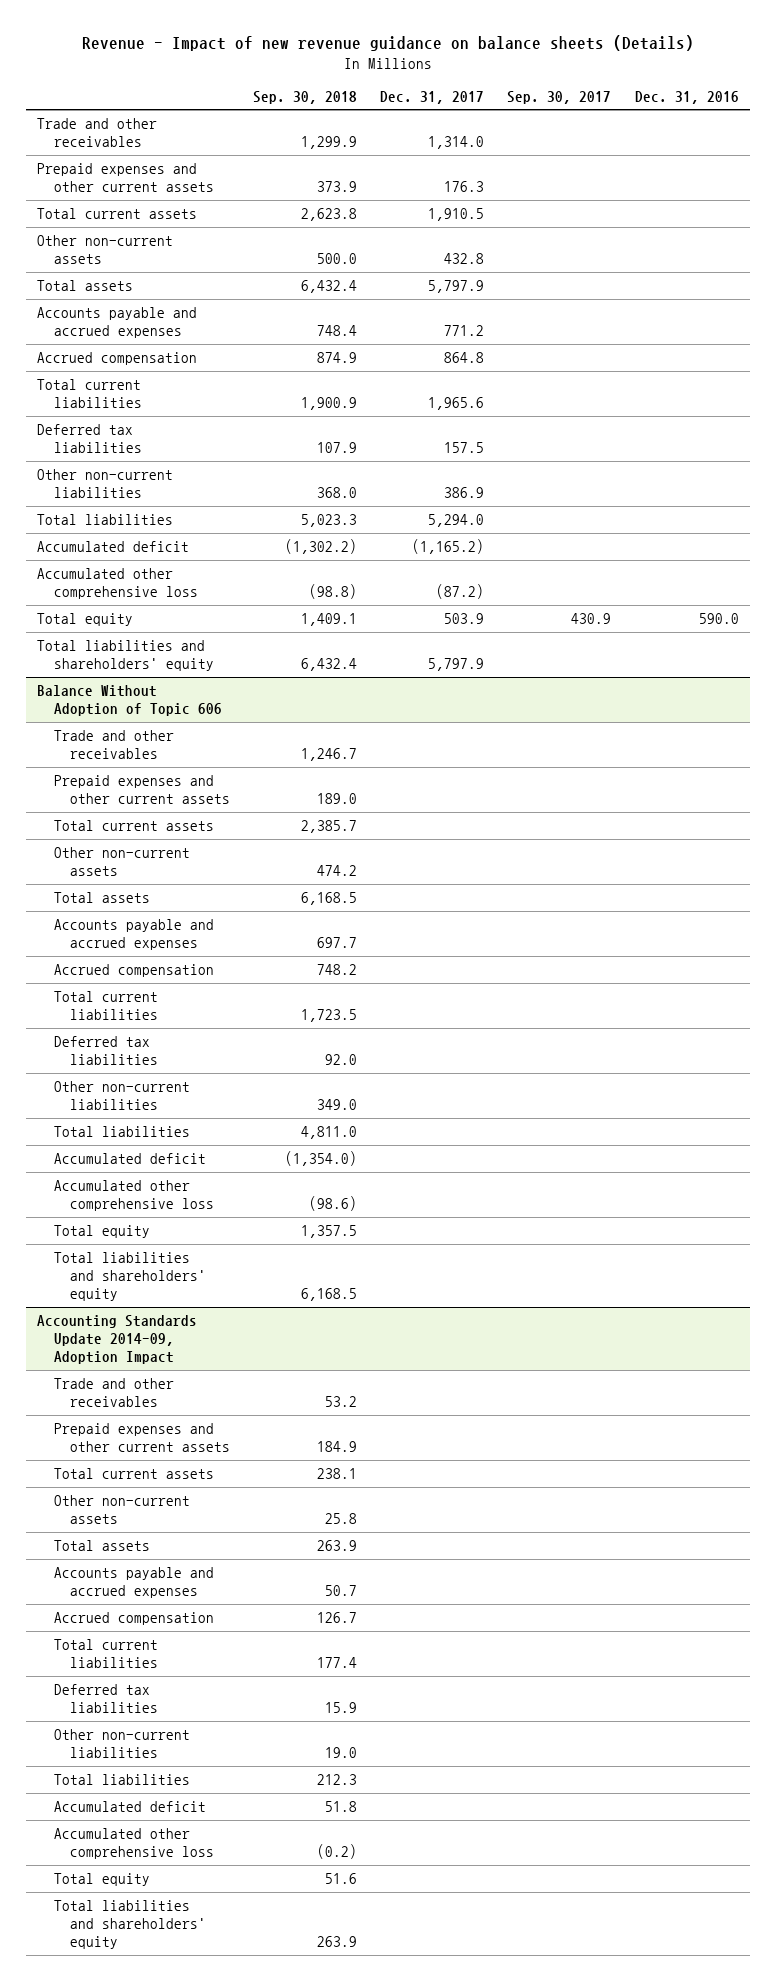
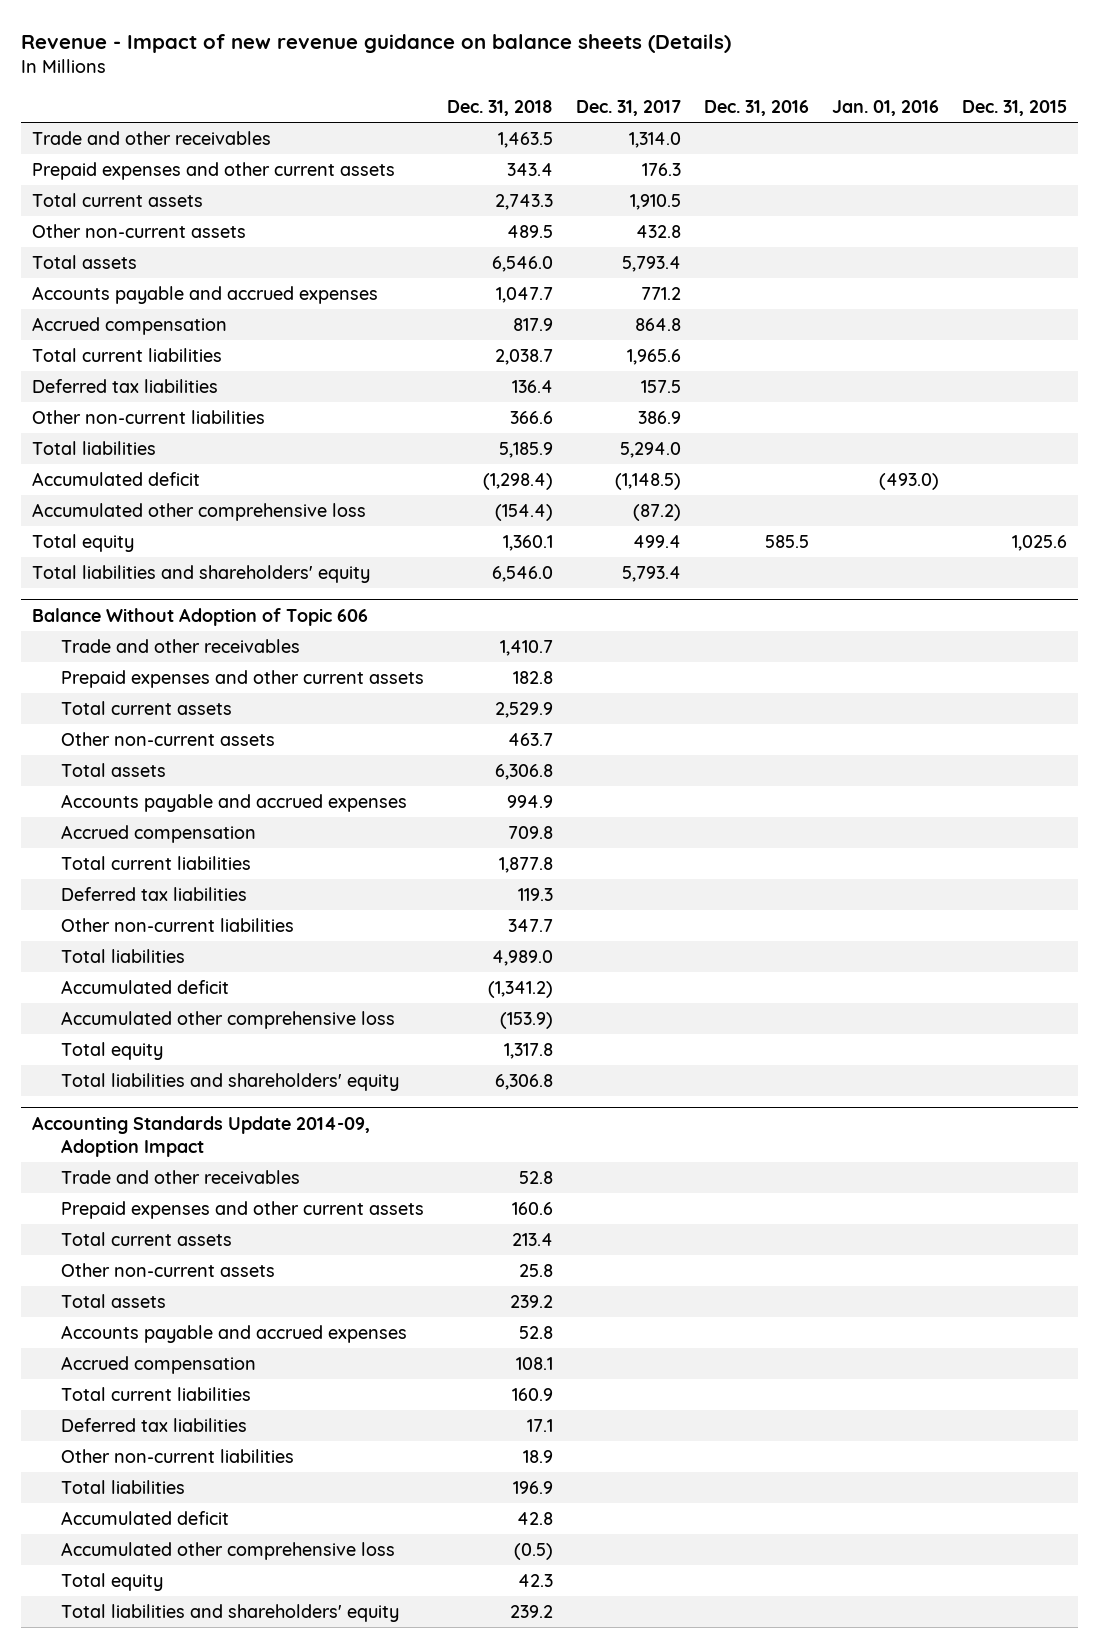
[252,90,357,104] Sep. 30, 2018 -> none
[507,90,612,104] Sep. 30, 2017 -> none
none -> [446,99,553,116] Dec. 31, 2018
none -> [831,99,939,116] Jan. 01, 2016
none -> [961,99,1067,116] Dec. 31, 2015
[428,279,485,293] 5,797.9 -> [621,256,681,273] 5,793.4
[412,538,485,554] (1,165.2) -> [614,473,681,491] (1,148.5)
[444,612,485,624] 503.9 -> [632,535,681,549] 499.4
[698,612,739,624] 590.0 -> [764,535,809,549] 585.5
[428,657,485,671] 5,797.9 -> [621,566,681,583] 5,793.4

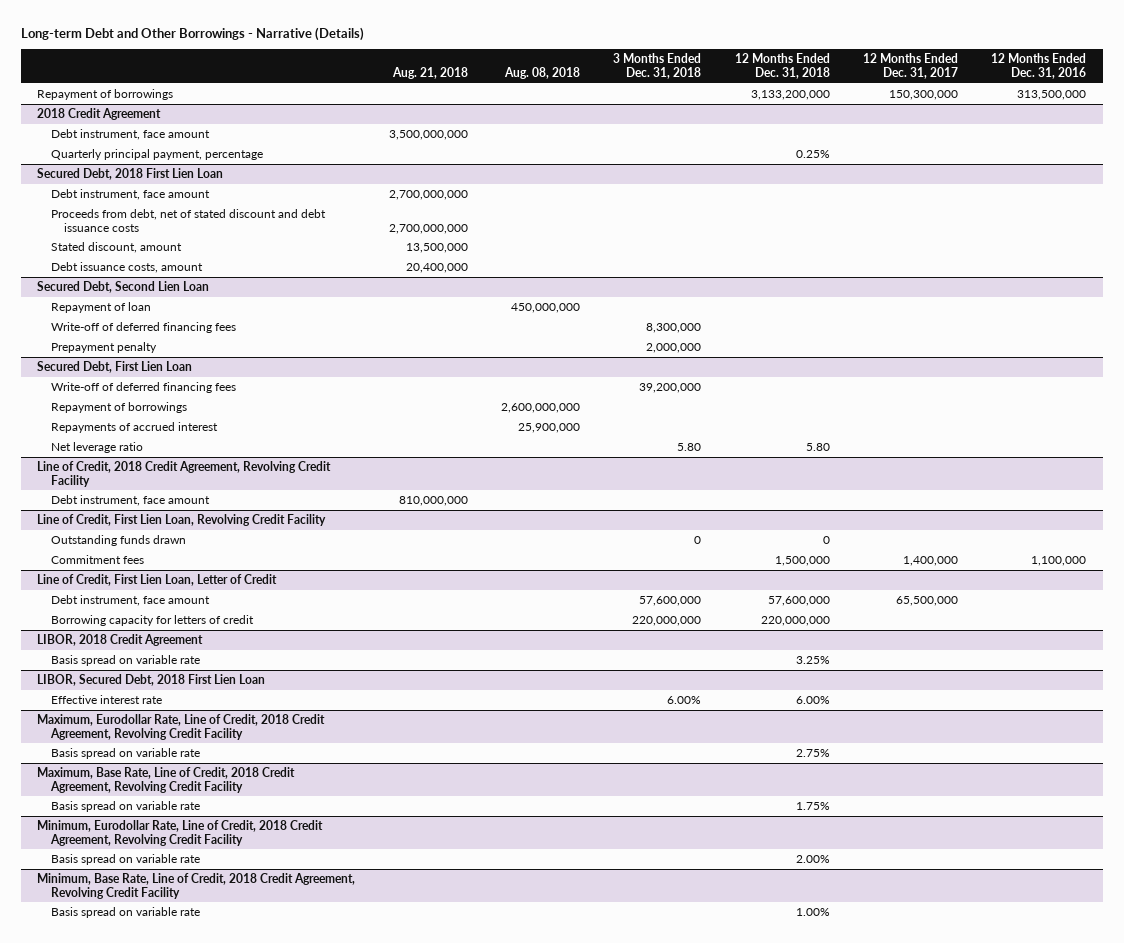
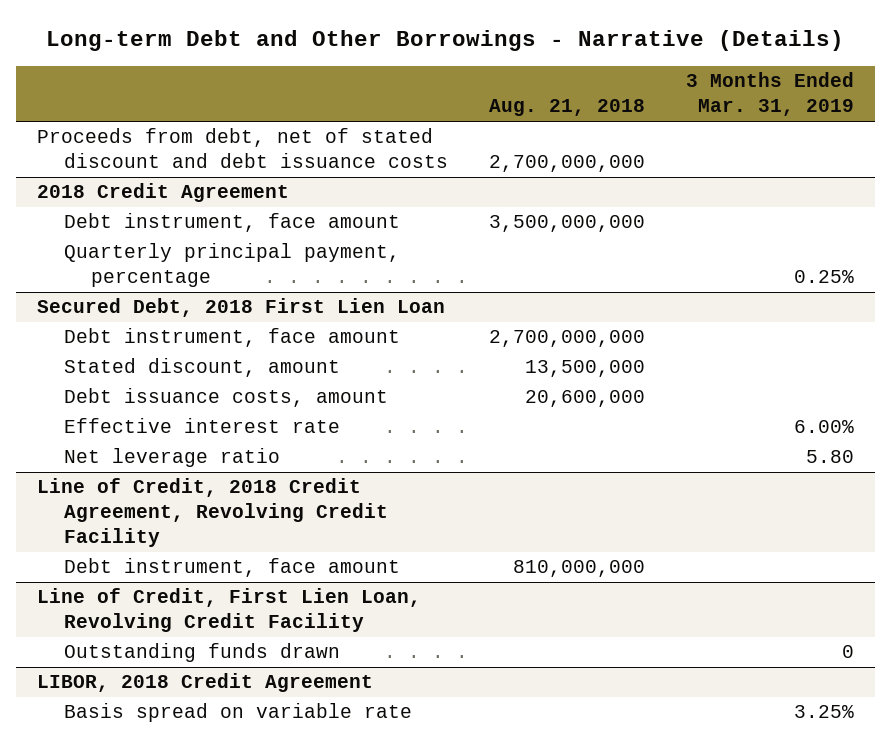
[504,66,581,79] Aug. 08, 2018 -> none
[613,53,702,79] 3 Months Ended Dec. 31, 2018 -> none
[734,53,830,79] 12 Months Ended Dec. 31, 2018 -> none
[862,53,958,79] 12 Months Ended Dec. 31, 2017 -> none
[991,53,1087,79] 12 Months Ended Dec. 31, 2016 -> none
none -> [686,72,855,117] 3 Months Ended Mar. 31, 2019
[37,88,174,100] Repayment of borrowings -> none
none -> [36,128,448,169] Proceeds from debt, net of stated discount and debt issuance costs
[50,208,326,232] Proceeds from debt, net of stated discount and debt issuance costs -> none
[37,280,210,293] Secured Debt, Second Lien Loan -> none
[50,301,151,313] Repayment of loan -> none
[50,321,236,333] Write-off of deferred financing fees -> none
[50,341,157,353] Prepayment penalty -> none
[37,360,193,373] Secured Debt, First Lien Loan -> none
[50,381,236,393] Write-off of deferred financing fees -> none
[50,401,187,413] Repayment of borrowings -> none
[50,421,218,433] Repayments of accrued interest -> none
[50,441,143,453] Net leverage ratio -> none
[405,262,468,273] 20,400,000 -> [524,390,645,408] 20,600,000
none -> [63,418,340,434] Effective interest rate
none -> [63,448,280,468] Net leverage ratio
[50,554,144,564] Commitment fees -> none
[37,573,278,586] Line of Credit, First Lien Loan, Letter of Credit -> none
[50,594,210,606] Debt instrument, face amount -> none
[50,614,254,626] Borrowing capacity for letters of credit -> none
[37,673,266,686] LIBOR, Secured Debt, 2018 First Lien Loan -> none
[50,694,162,704] Effective interest rate -> none
[37,713,326,740] Maximum, Eurodollar Rate, Line of Credit, 2018 Credit Agreement, Revolving Credit Facility -> none
[50,747,200,759] Basis spread on variable rate -> none
[37,766,296,793] Maximum, Base Rate, Line of Credit, 2018 Credit Agreement, Revolving Credit Facility -> none
[50,800,200,812] Basis spread on variable rate -> none
[37,819,324,846] Minimum, Eurodollar Rate, Line of Credit, 2018 Credit Agreement, Revolving Credit Facility -> none
[50,853,200,865] Basis spread on variable rate -> none
[37,872,356,899] Minimum, Base Rate, Line of Credit, 2018 Credit Agreement, Revolving Credit Facility -> none
[50,906,200,918] Basis spread on variable rate -> none

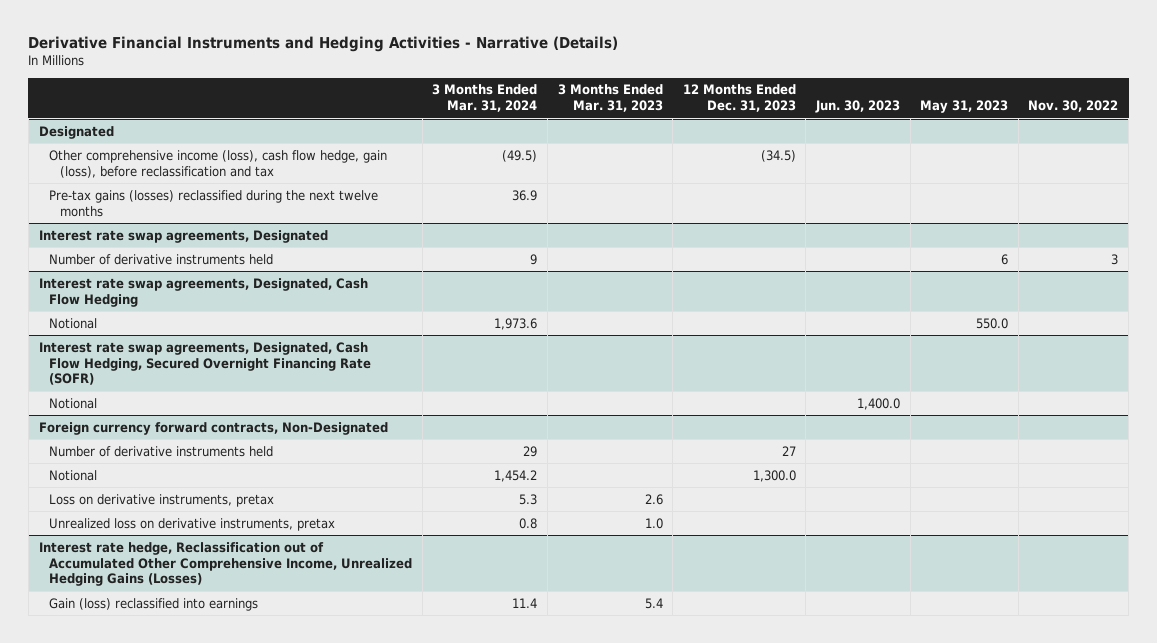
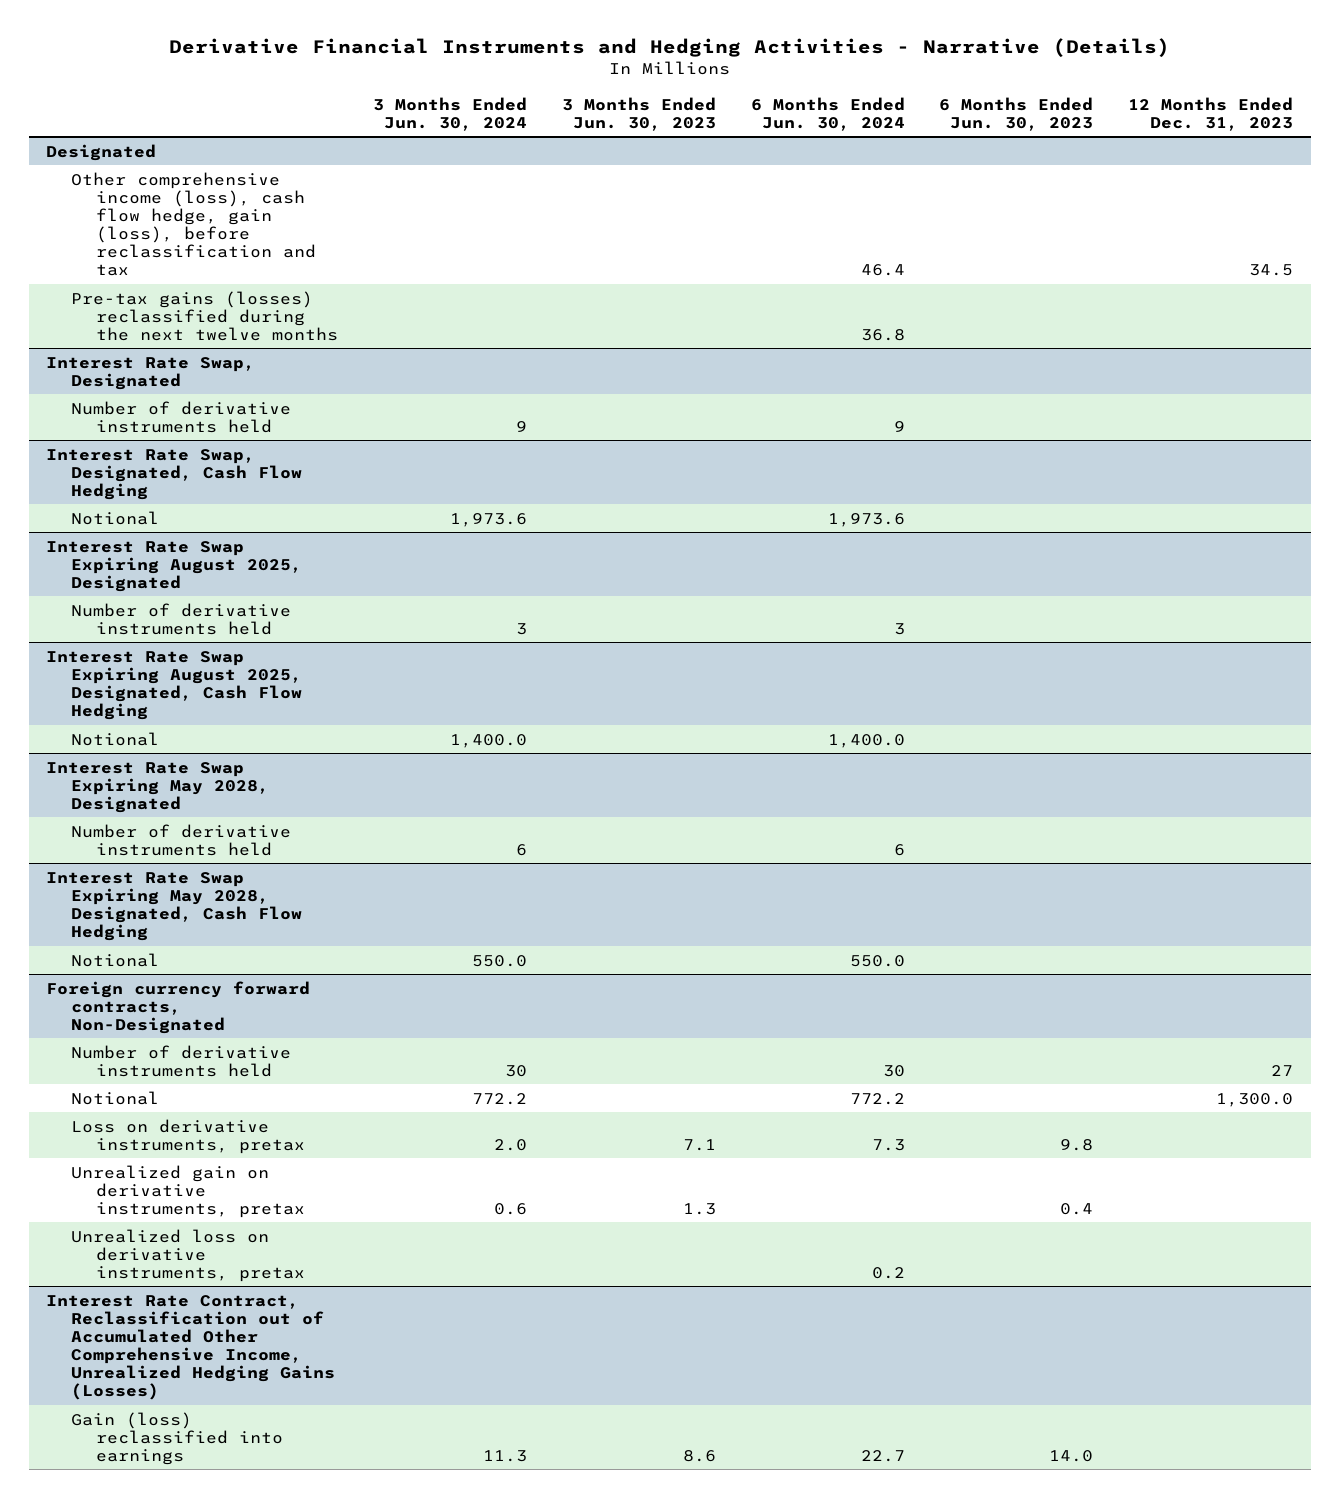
[432,84,538,113] 3 Months Ended Mar. 31, 2024 -> none
[557,84,663,113] 3 Months Ended Mar. 31, 2023 -> none
[815,100,901,114] Jun. 30, 2023 -> none
[920,100,1009,114] May 31, 2023 -> none
[1028,100,1119,113] Nov. 30, 2022 -> none
none -> [372,96,527,131] 3 Months Ended Jun. 30, 2024
none -> [561,96,716,131] 3 Months Ended Jun. 30, 2023
none -> [750,96,905,131] 6 Months Ended Jun. 30, 2024
none -> [939,96,1094,131] 6 Months Ended Jun. 30, 2023
[760,149,796,162] (34.5) -> [1249,264,1294,277] 34.5
[38,229,328,243] Interest rate swap agreements, Designated -> [45,356,255,390] Interest Rate Swap, Designated
[38,277,368,307] Interest rate swap agreements, Designated, Cash Flow Hedging -> [45,448,302,500] Interest Rate Swap, Designated, Cash Flow Hedging
[38,341,372,386] Interest rate swap agreements, Designated, Cash Flow Hedging, Secured Overnight Financing Rate (SOFR) -> none
[49,397,98,409] Notional -> none
none -> [45,540,302,592] Interest Rate Swap Expiring August 2025, Designated
none -> [70,602,291,635] Number of derivative instruments held
none -> [45,650,302,720] Interest Rate Swap Expiring August 2025, Designated, Cash Flow Hedging
none -> [70,731,159,746] Notional
none -> [45,761,269,813] Interest Rate Swap Expiring May 2028, Designated
none -> [70,823,291,856] Number of derivative instruments held
none -> [45,871,302,941] Interest Rate Swap Expiring May 2028, Designated, Cash Flow Hedging
none -> [70,952,159,967] Notional
none -> [70,1164,306,1218] Unrealized gain on derivative instruments, pretax
[38,541,413,587] Interest rate hedge, Reclassification out of Accumulated Other Comprehensive Income, Unrealized Hedging Gains (Losses) -> [45,1294,335,1401] Interest Rate Contract, Reclassification out of Accumulated Other Comprehensive Income, Unrealized Hedging Gains (Losses)

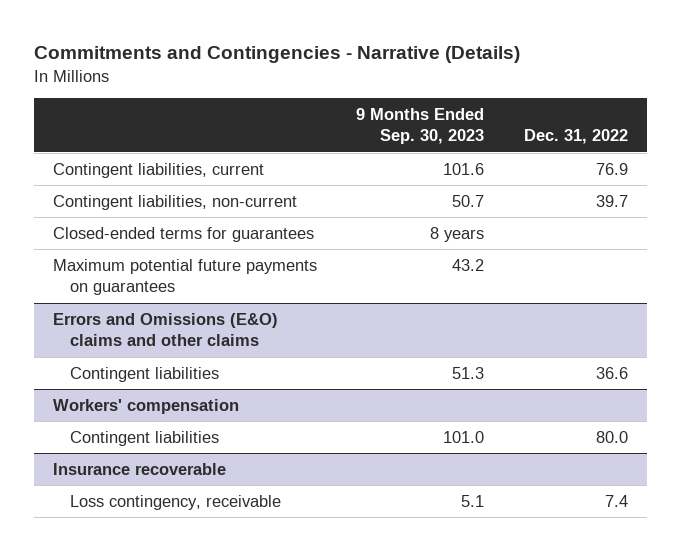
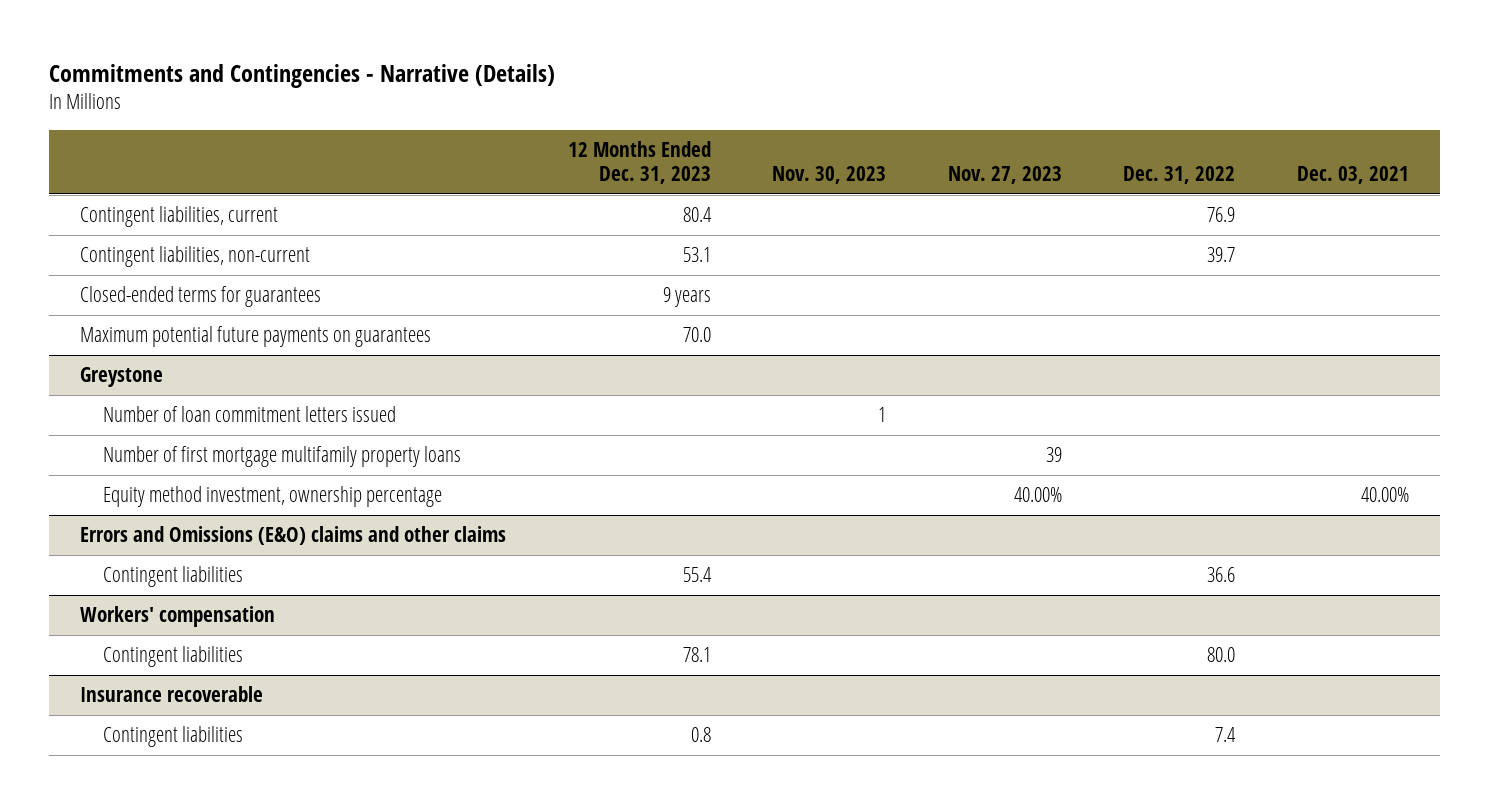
[356,107,485,145] 9 Months Ended Sep. 30, 2023 -> none
none -> [567,141,711,185] 12 Months Ended Dec. 31, 2023
none -> [772,166,887,185] Nov. 30, 2023
none -> [947,166,1062,185] Nov. 27, 2023
none -> [1296,166,1409,185] Dec. 03, 2021
none -> [80,367,164,388] Greystone
none -> [103,406,397,423] Number of loan commitment letters issued
none -> [103,446,462,468] Number of first mortgage multifamily property loans
none -> [103,486,443,508] Equity method investment, ownership percentage
[69,494,281,510] Loss contingency, receivable -> none
none -> [103,726,244,748] Contingent liabilities

